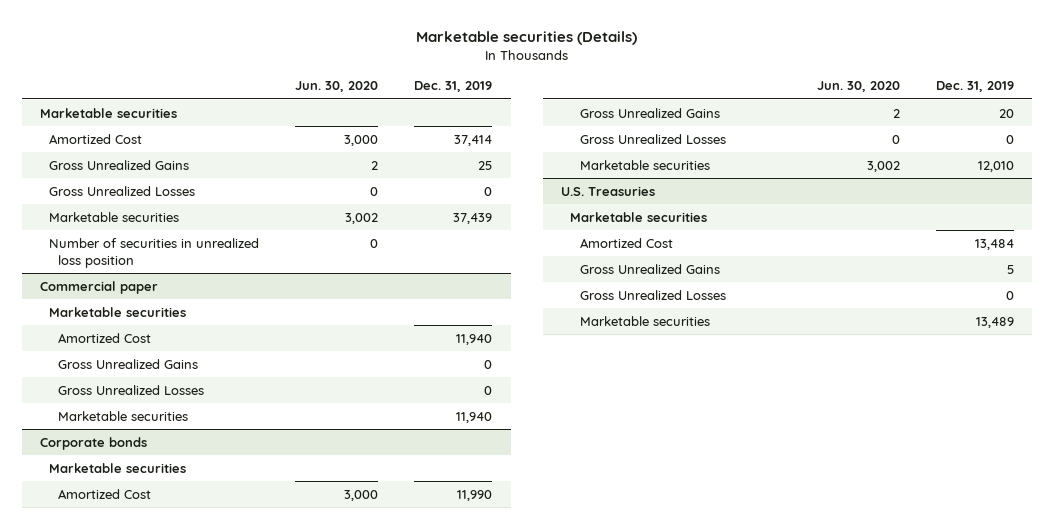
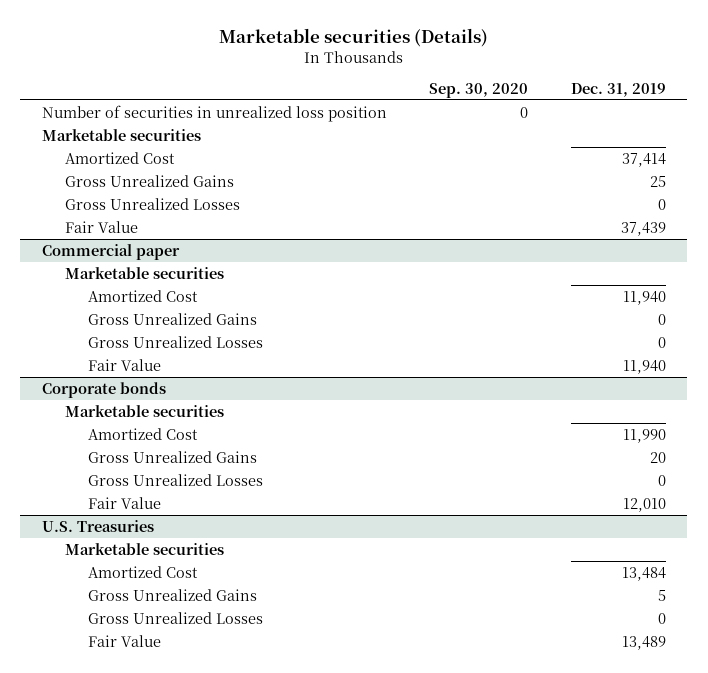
[295,81,379,93] Jun. 30, 2020 -> none
none -> [429,82,529,98] Sep. 30, 2020
[48,237,259,268] Number of securities in unrealized loss position -> [41,104,387,122] Number of securities in unrealized loss position
[48,211,179,222] Marketable securities -> [64,220,138,233] Fair Value
[58,410,189,421] Marketable securities -> [88,358,162,371] Fair Value
[579,159,710,170] Marketable securities -> [88,496,162,509] Fair Value
[579,315,710,326] Marketable securities -> [88,634,162,647] Fair Value

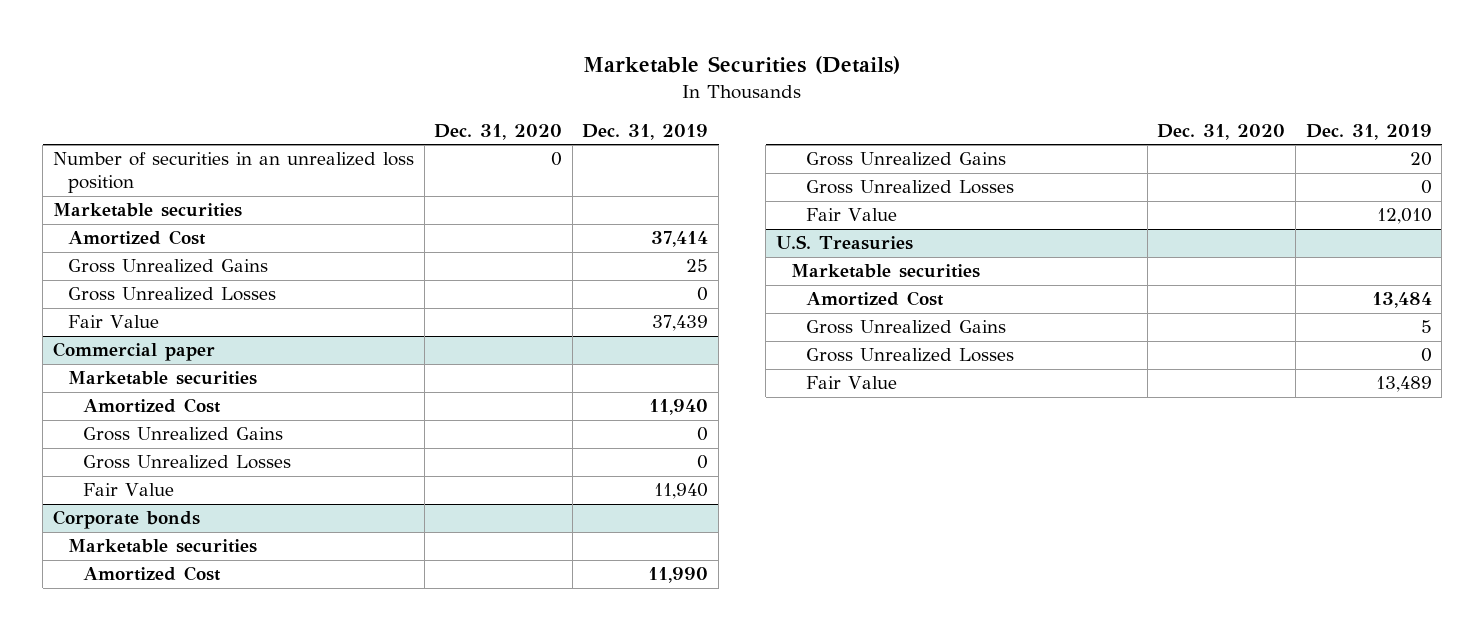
[218,28,488,48] Marketable securities (Details) -> [583,56,901,75] Marketable Securities (Details)
[429,82,529,98] Sep. 30, 2020 -> none
none -> [434,124,563,141] Dec. 31, 2020
[41,104,387,122] Number of securities in unrealized loss position -> [52,152,414,194] Number of securities in an unrealized loss position

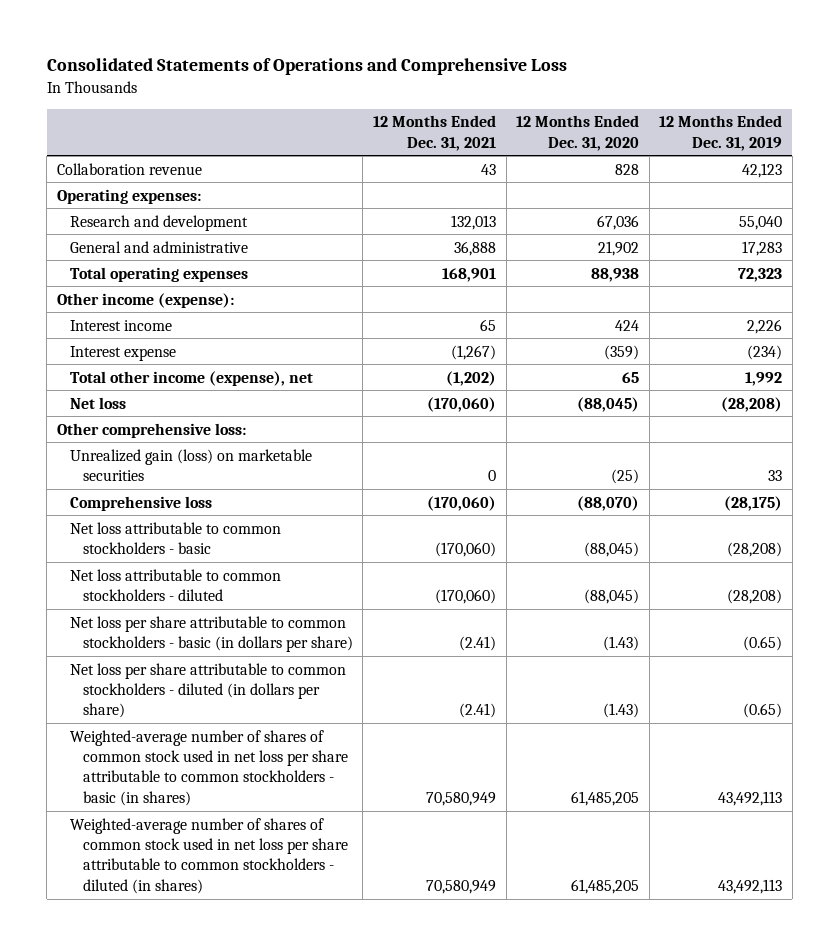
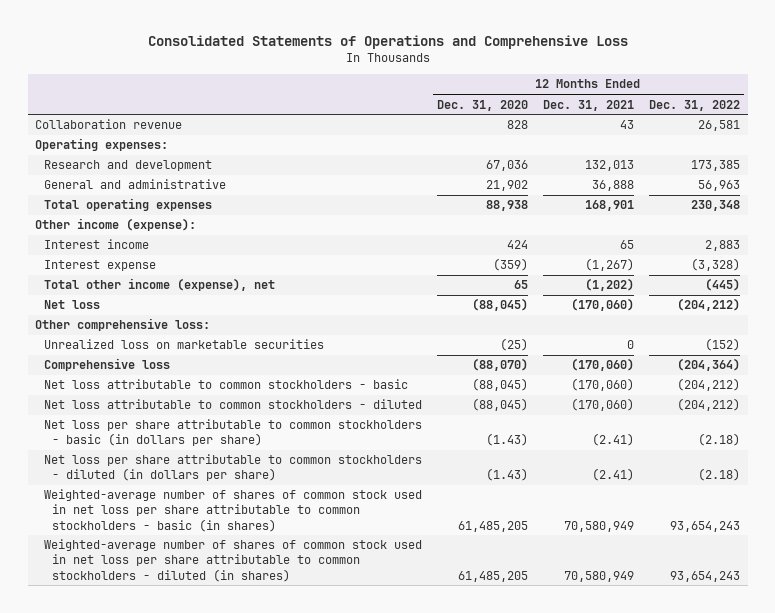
[659,115,783,151] 12 Months Ended Dec. 31, 2019 -> none
none -> [649,99,741,111] Dec. 31, 2022
[69,448,312,481] Unrealized gain (loss) on marketable securities -> [43,339,324,350] Unrealized loss on marketable securities

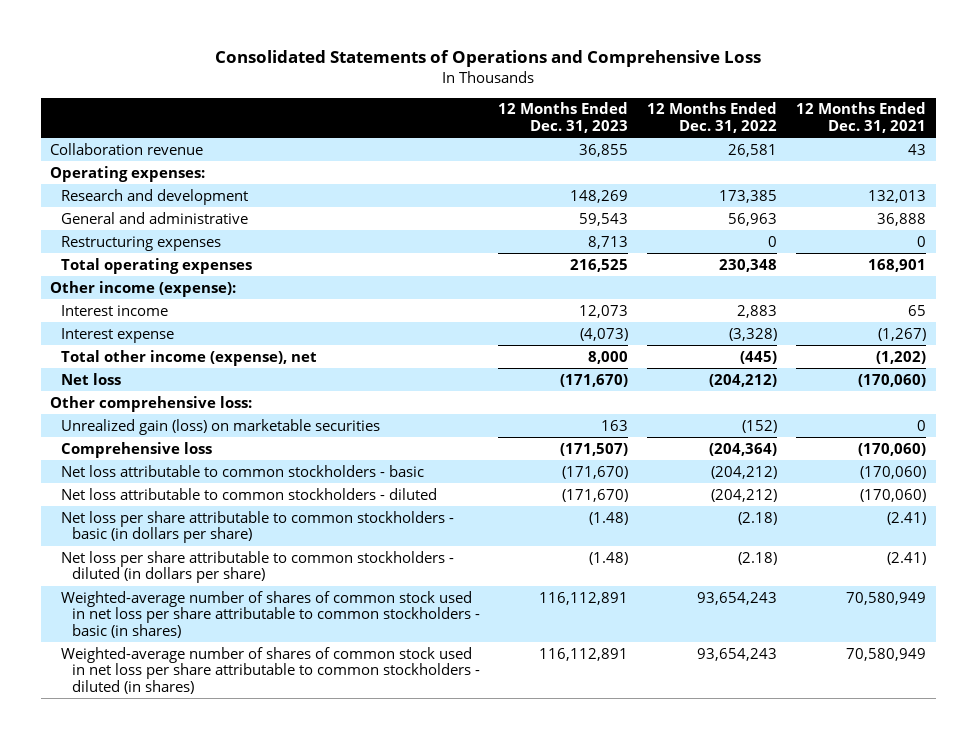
[436,99,528,111] Dec. 31, 2020 -> none
none -> [498,102,629,134] 12 Months Ended Dec. 31, 2023
none -> [60,235,221,251] Restructuring expenses
[43,339,324,350] Unrealized loss on marketable securities -> [60,418,380,435] Unrealized gain (loss) on marketable securities

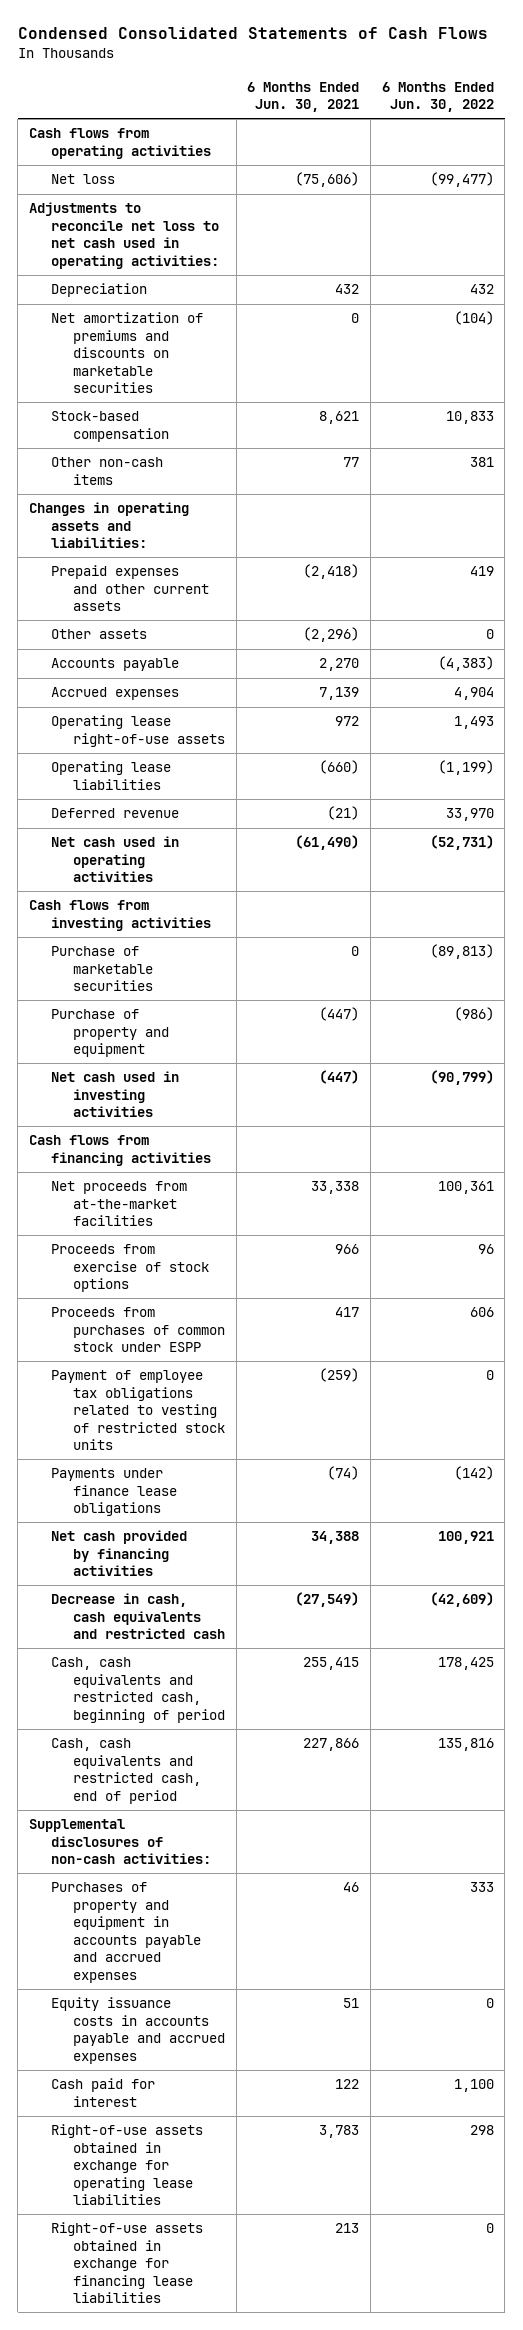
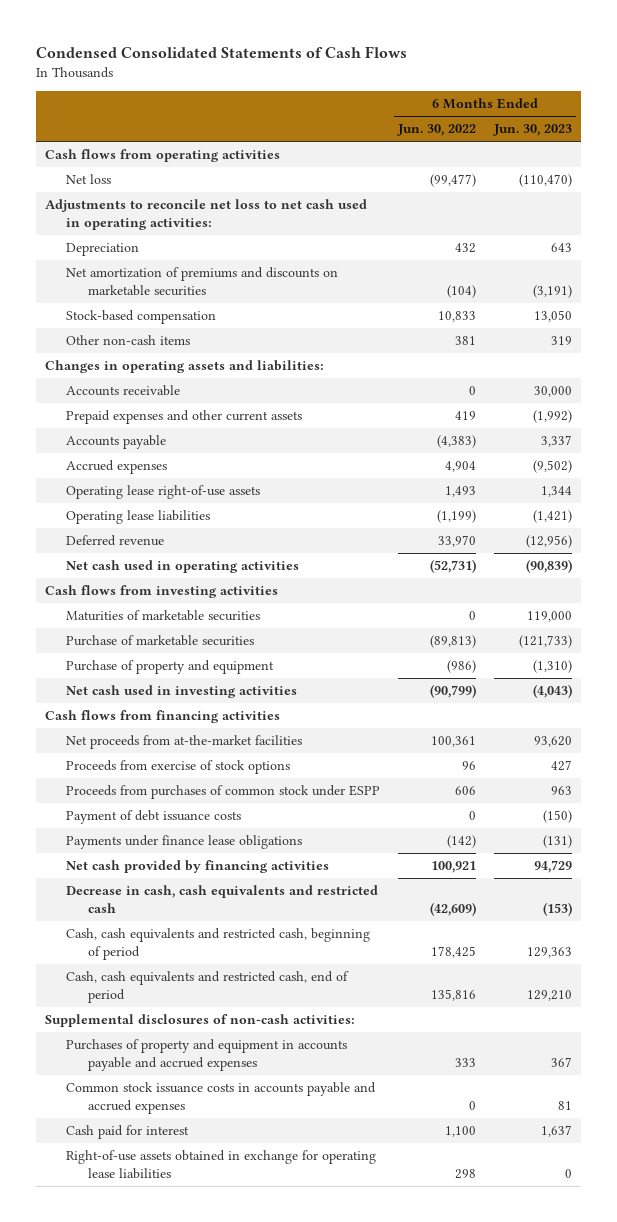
[247,81,360,113] 6 Months Ended Jun. 30, 2021 -> none
none -> [492,124,572,137] Jun. 30, 2023
none -> [66,385,181,397] Accounts receivable
[51,629,148,640] Other assets -> none
none -> [66,610,261,622] Maturities of marketable securities
[51,1370,226,1451] Payment of employee tax obligations related to vesting of restricted stock units -> none
none -> [66,810,242,825] Payment of debt issuance costs
[51,1997,226,2064] Equity issuance costs in accounts payable and accrued expenses -> [66,1082,377,1114] Common stock issuance costs in accounts payable and accrued expenses
[51,2222,204,2304] Right-of-use assets obtained in exchange for financing lease liabilities -> none

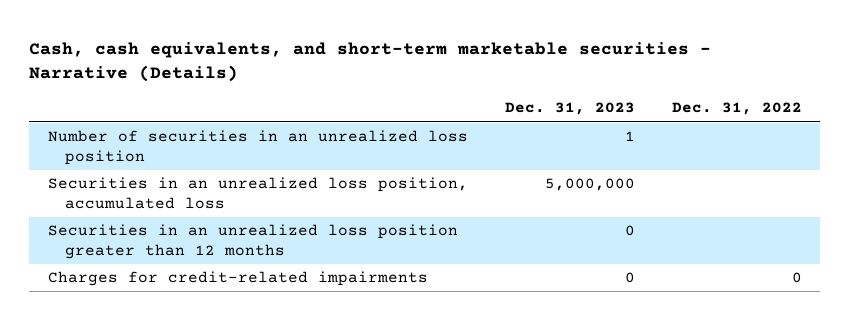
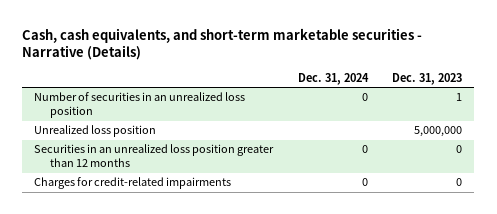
[671,102,802,116] Dec. 31, 2022 -> none
none -> [297,72,369,85] Dec. 31, 2024
[47,177,468,209] Securities in an unrealized loss position, accumulated loss -> none
none -> [34,125,157,138] Unrealized loss position

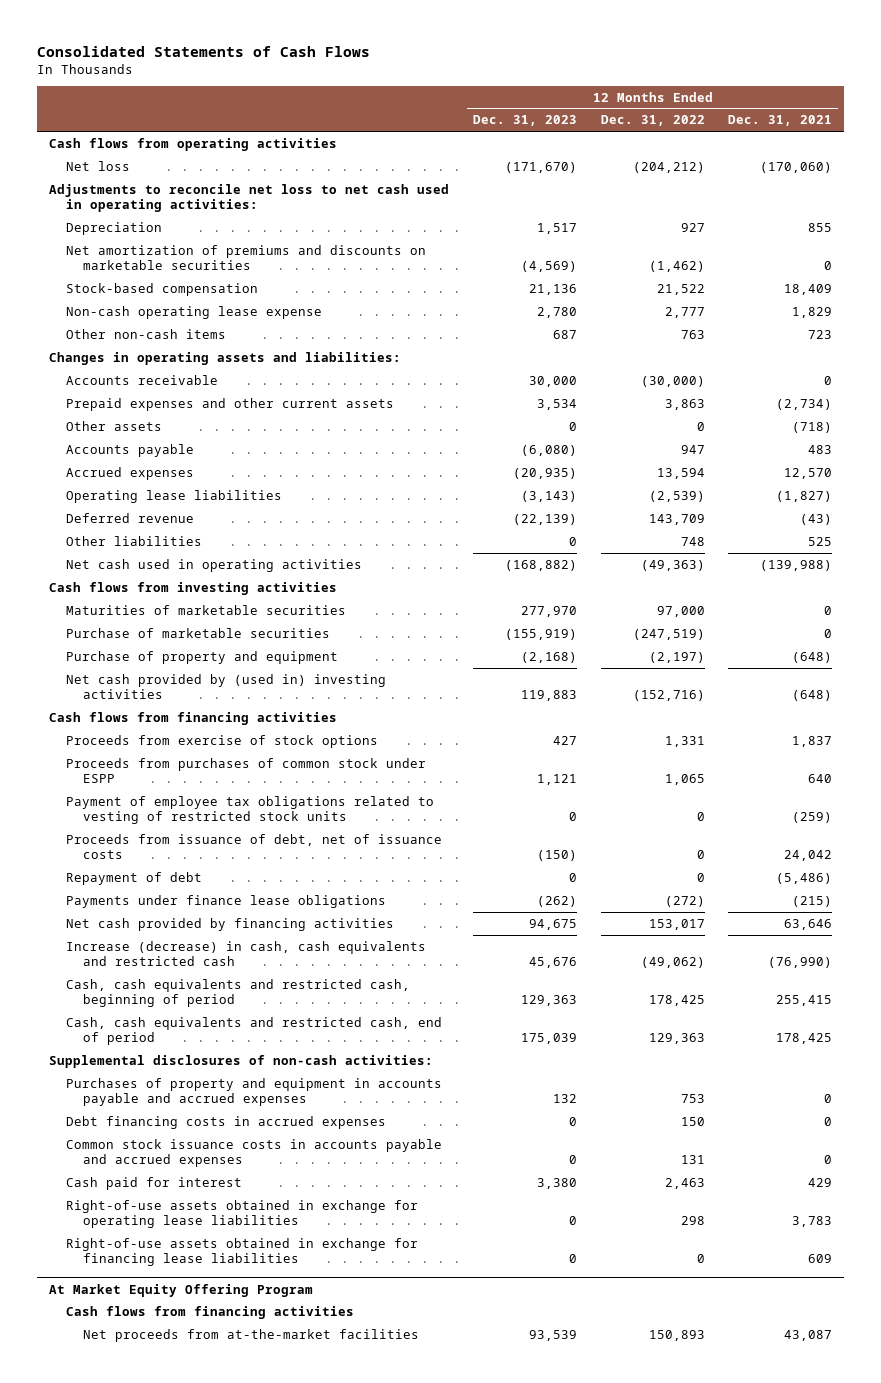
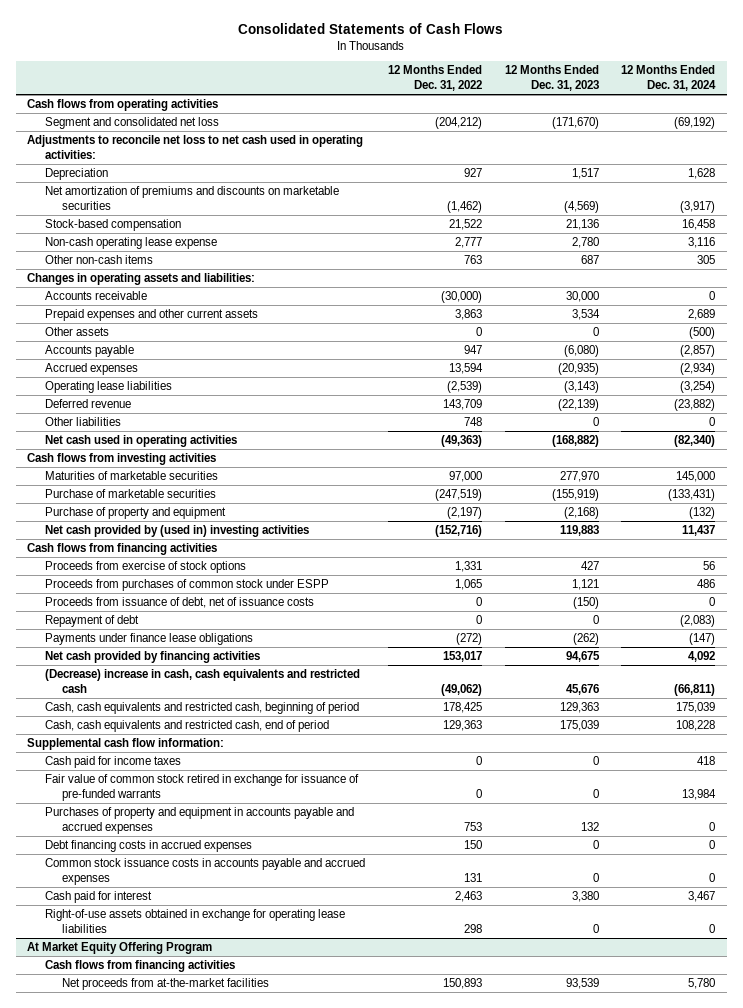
[728,115,833,127] Dec. 31, 2021 -> none
none -> [621,65,717,92] 12 Months Ended Dec. 31, 2024
[66,160,131,171] Net loss -> [44,117,219,130] Segment and consolidated net loss
[66,795,435,825] Payment of employee tax obligations related to vesting of restricted stock units -> none
[66,940,427,967] Increase (decrease) in cash, cash equivalents and restricted cash -> [44,669,360,693] (Decrease) increase in cash, cash equivalents and restricted cash
[49,1054,434,1068] Supplemental disclosures of non-cash activities: -> [27,738,225,751] Supplemental cash flow information:
none -> [44,756,181,769] Cash paid for income taxes
none -> [44,774,359,801] Fair value of common stock retired in exchange for issuance of pre-funded warrants
[66,1237,419,1267] Right-of-use assets obtained in exchange for financing lease liabilities -> none

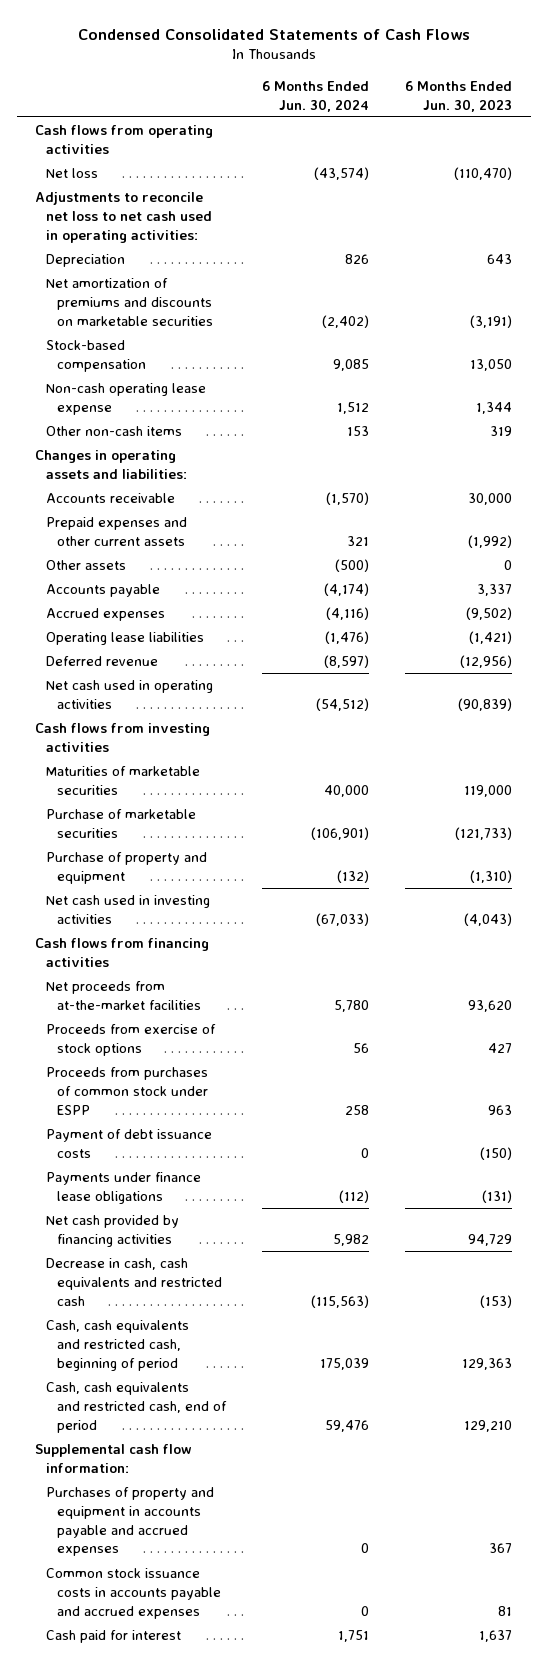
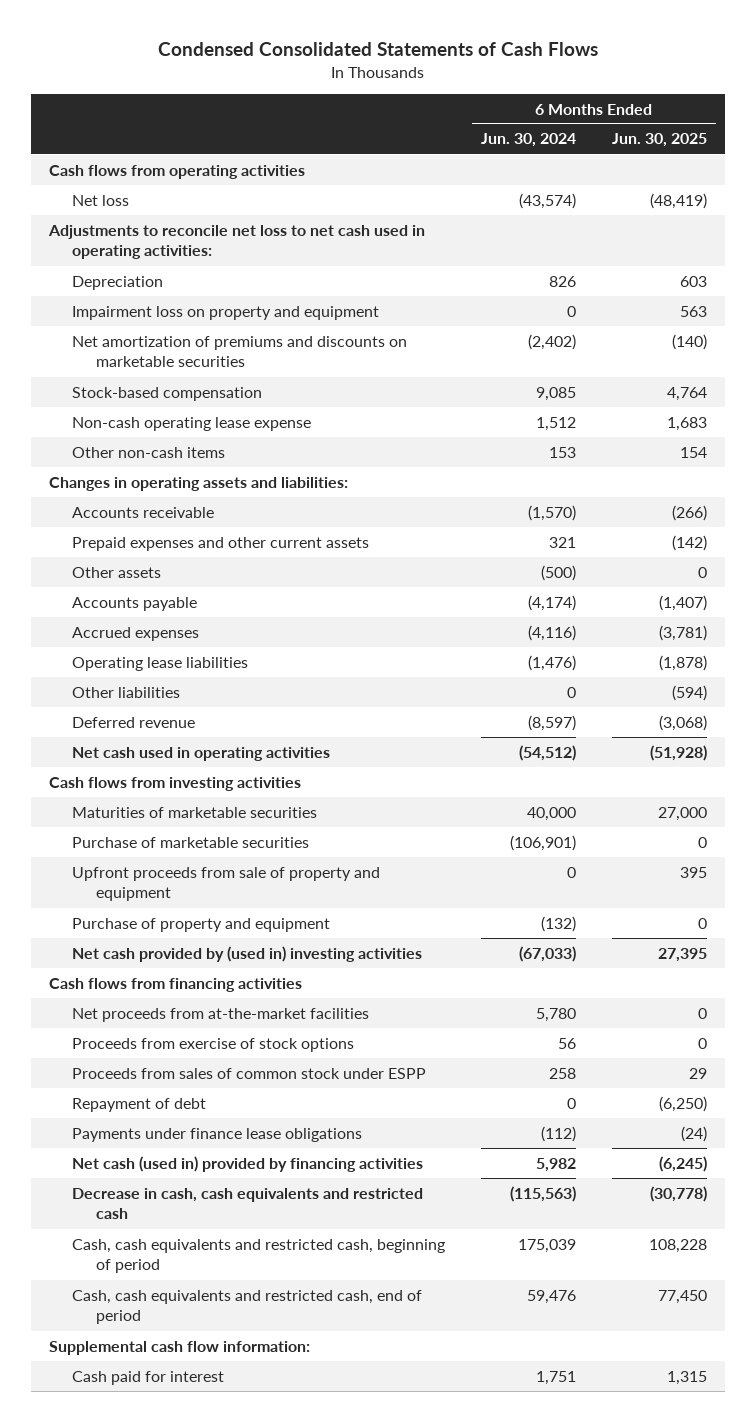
[405,80,513,112] 6 Months Ended Jun. 30, 2023 -> none
none -> [612,133,708,148] Jun. 30, 2025
none -> [72,305,380,320] Impairment loss on property and equipment
none -> [72,686,181,698] Other liabilities
none -> [72,866,381,902] Upfront proceeds from sale of property and equipment
[46,895,211,924] Net cash used in investing activities -> [72,945,423,962] Net cash provided by (used in) investing activities
[46,1129,213,1158] Payment of debt issuance costs -> none
[46,1067,209,1115] Proceeds from purchases of common stock under ESPP -> [72,1067,427,1079] Proceeds from sales of common stock under ESPP
none -> [72,1097,207,1112] Repayment of debt
[46,1215,180,1247] Net cash provided by financing activities -> [72,1155,424,1172] Net cash (used in) provided by financing activities
[46,1487,215,1557] Purchases of property and equipment in accounts payable and accrued expenses -> none
[46,1568,221,1619] Common stock issuance costs in accounts payable and accrued expenses -> none

